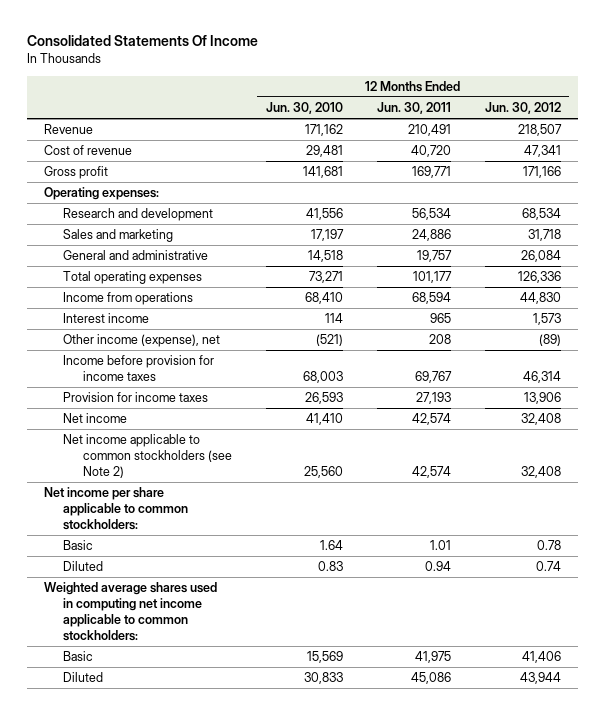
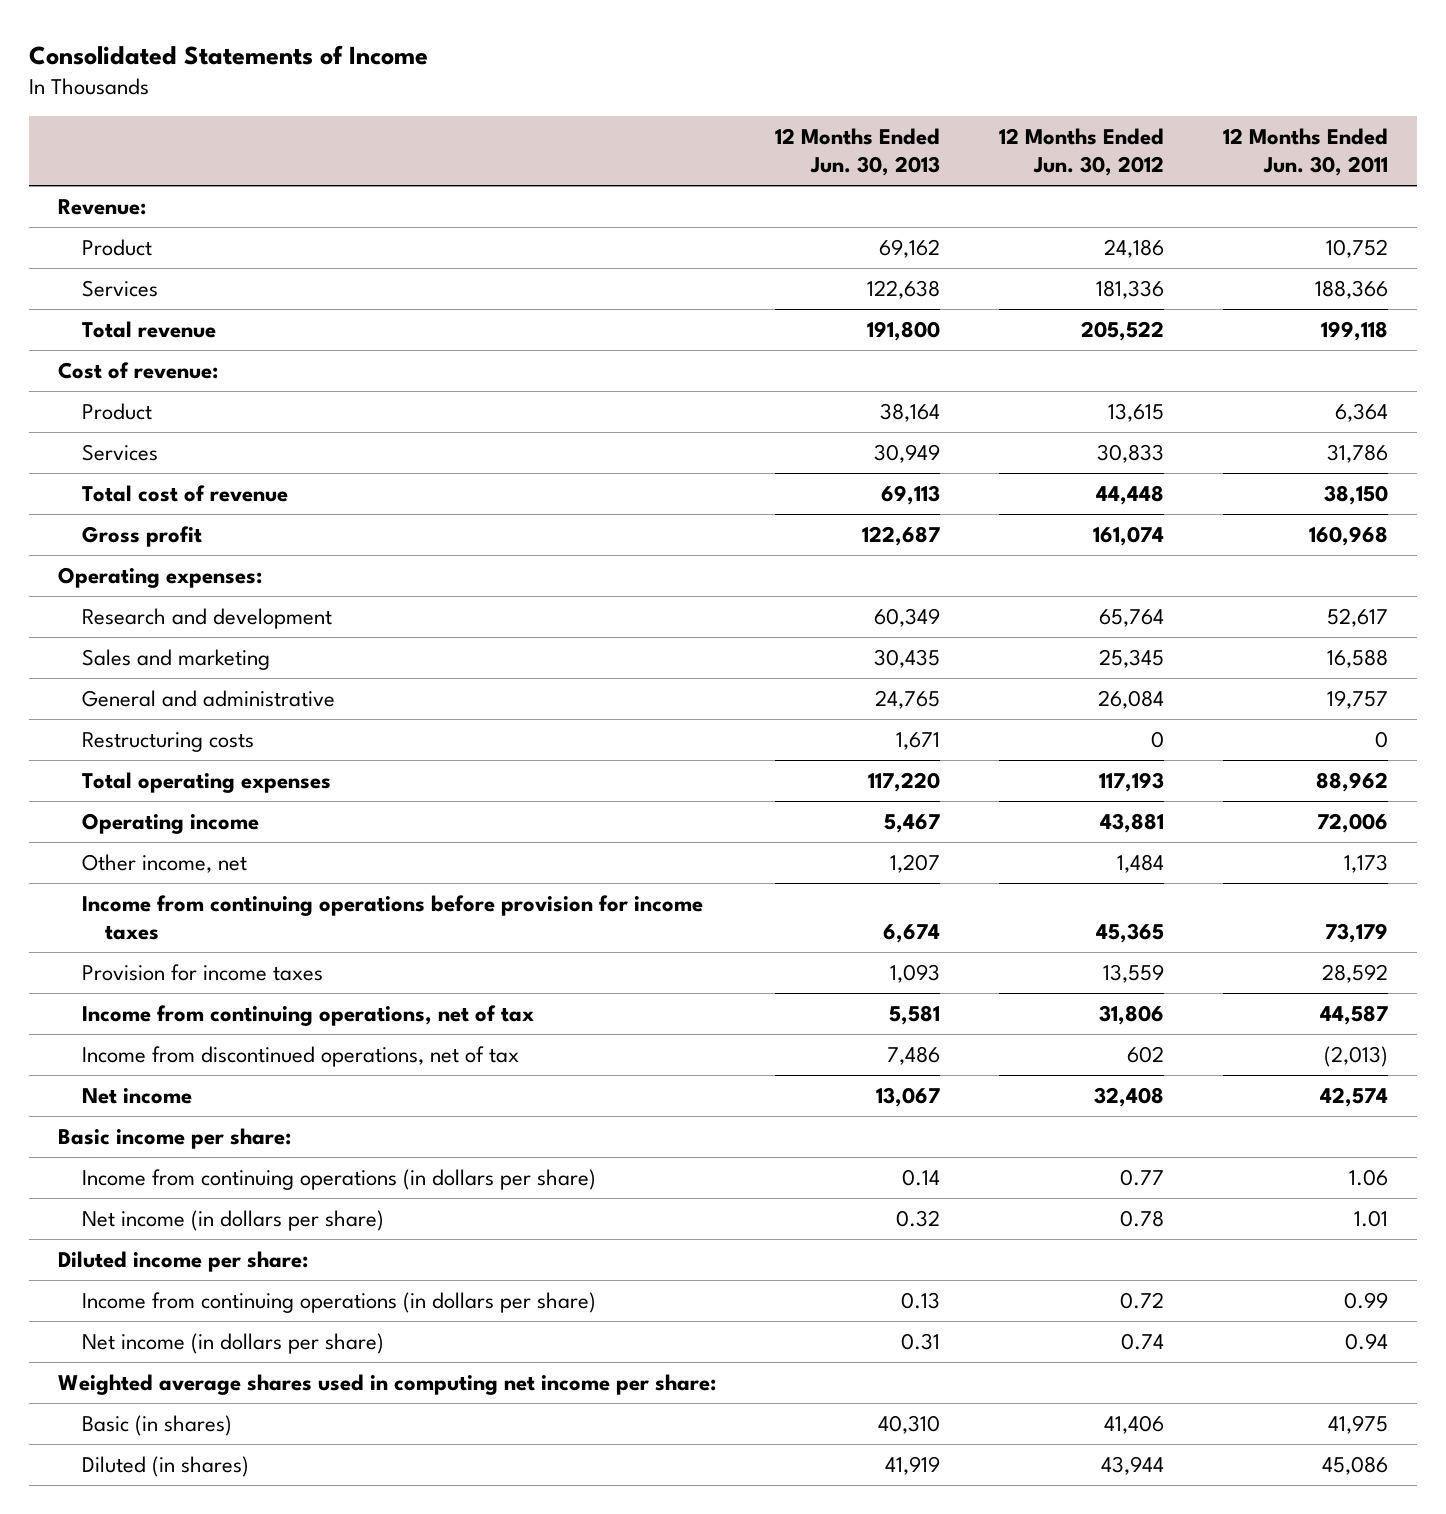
[27,35,259,47] Consolidated Statements Of Income -> [28,44,428,65] Consolidated Statements of Income
[265,101,343,114] Jun. 30, 2010 -> none
none -> [775,128,941,176] 12 Months Ended Jun. 30, 2013
none -> [58,199,147,216] Revenue:
none -> [81,239,152,257] Product
none -> [81,280,158,298] Services
[44,124,94,135] Revenue -> [81,321,216,339] Total revenue
[407,124,451,137] 210,491 -> [1321,321,1389,342] 199,118
[517,124,562,137] 218,507 -> [1081,321,1165,342] 205,522
none -> [58,362,219,380] Cost of revenue:
none -> [81,403,152,421] Product
none -> [81,444,158,462] Services
[44,145,133,156] Cost of revenue -> [81,485,288,503] Total cost of revenue
[410,145,451,158] 40,720 -> [1324,485,1389,506] 38,150
[523,145,561,158] 47,341 -> [1096,485,1165,506] 44,448
[411,166,451,179] 169,771 -> [1309,526,1389,547] 160,968
[522,166,561,179] 171,166 -> [1093,526,1165,547] 161,074
[411,208,451,221] 56,534 -> [1327,608,1389,628] 52,617
[521,208,561,221] 68,534 -> [1099,609,1165,628] 65,764
[411,229,451,242] 24,886 -> [1327,649,1389,669] 16,588
[527,229,561,242] 31,718 -> [1099,649,1165,669] 25,345
[63,313,150,324] Interest income -> none
none -> [81,732,254,753] Restructuring costs
[412,271,452,284] 101,177 -> [1316,772,1389,793] 88,962
[517,271,561,284] 126,336 -> [1099,772,1165,793] 117,193
[63,292,194,306] Income from operations -> [81,813,259,835] Operating income
[411,292,451,305] 68,594 -> [1317,813,1389,834] 72,006
[519,292,561,305] 44,830 -> [1100,813,1165,834] 43,881
[63,334,221,348] Other income (expense), net -> [81,854,247,874] Other income, net
[428,334,451,345] 208 -> [1344,854,1389,874] 1,173
[538,334,561,347] (89) -> [1117,854,1165,874] 1,484
[63,355,215,382] Income before provision for income taxes -> [81,895,703,940] Income from continuing operations before provision for income taxes
[414,371,452,384] 69,767 -> [1325,922,1389,943] 73,179
[522,371,561,384] 46,314 -> [1096,922,1165,943] 45,365
[415,392,451,405] 27,193 -> [1322,964,1389,984] 28,592
[523,392,561,405] 13,906 -> [1103,964,1165,984] 13,559
none -> [81,1005,534,1027] Income from continuing operations, net of tax
none -> [81,1046,519,1068] Income from discontinued operations, net of tax
[63,434,232,479] Net income applicable to common stockholders (see Note 2) -> none
[44,487,189,531] Net income per share applicable to common stockholders: -> none
none -> [58,1128,292,1150] Basic income per share:
none -> [81,1169,596,1191] Income from continuing operations (in dollars per share)
[63,540,94,551] Basic -> [81,1210,384,1232] Net income (in dollars per share)
none -> [58,1251,309,1273] Diluted income per share:
none -> [81,1292,596,1314] Income from continuing operations (in dollars per share)
[63,561,104,572] Diluted -> [81,1333,384,1355] Net income (in dollars per share)
[44,582,218,642] Weighted average shares used in computing net income applicable to common stockholders: -> [58,1374,717,1396] Weighted average shares used in computing net income per share:
[63,651,94,662] Basic -> [81,1415,232,1437] Basic (in shares)
[63,672,104,683] Diluted -> [81,1456,249,1478] Diluted (in shares)

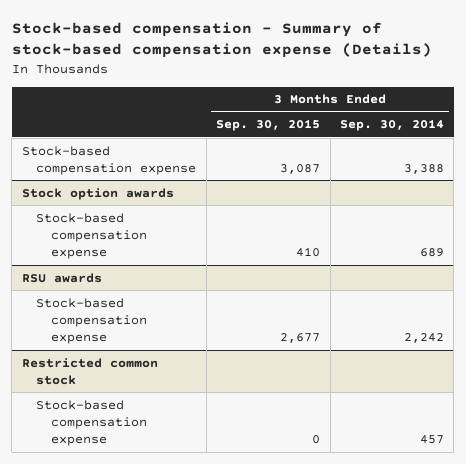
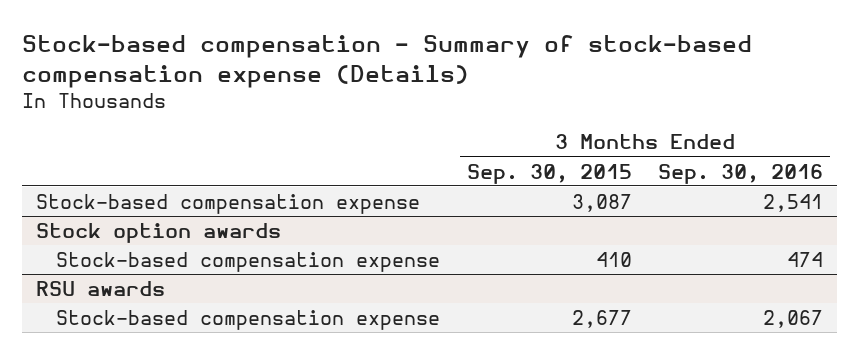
[339,119,444,132] Sep. 30, 2014 -> none
none -> [658,163,824,184] Sep. 30, 2016
[21,357,158,385] Restricted common stock -> none
[36,399,147,447] Stock-based compensation expense -> none

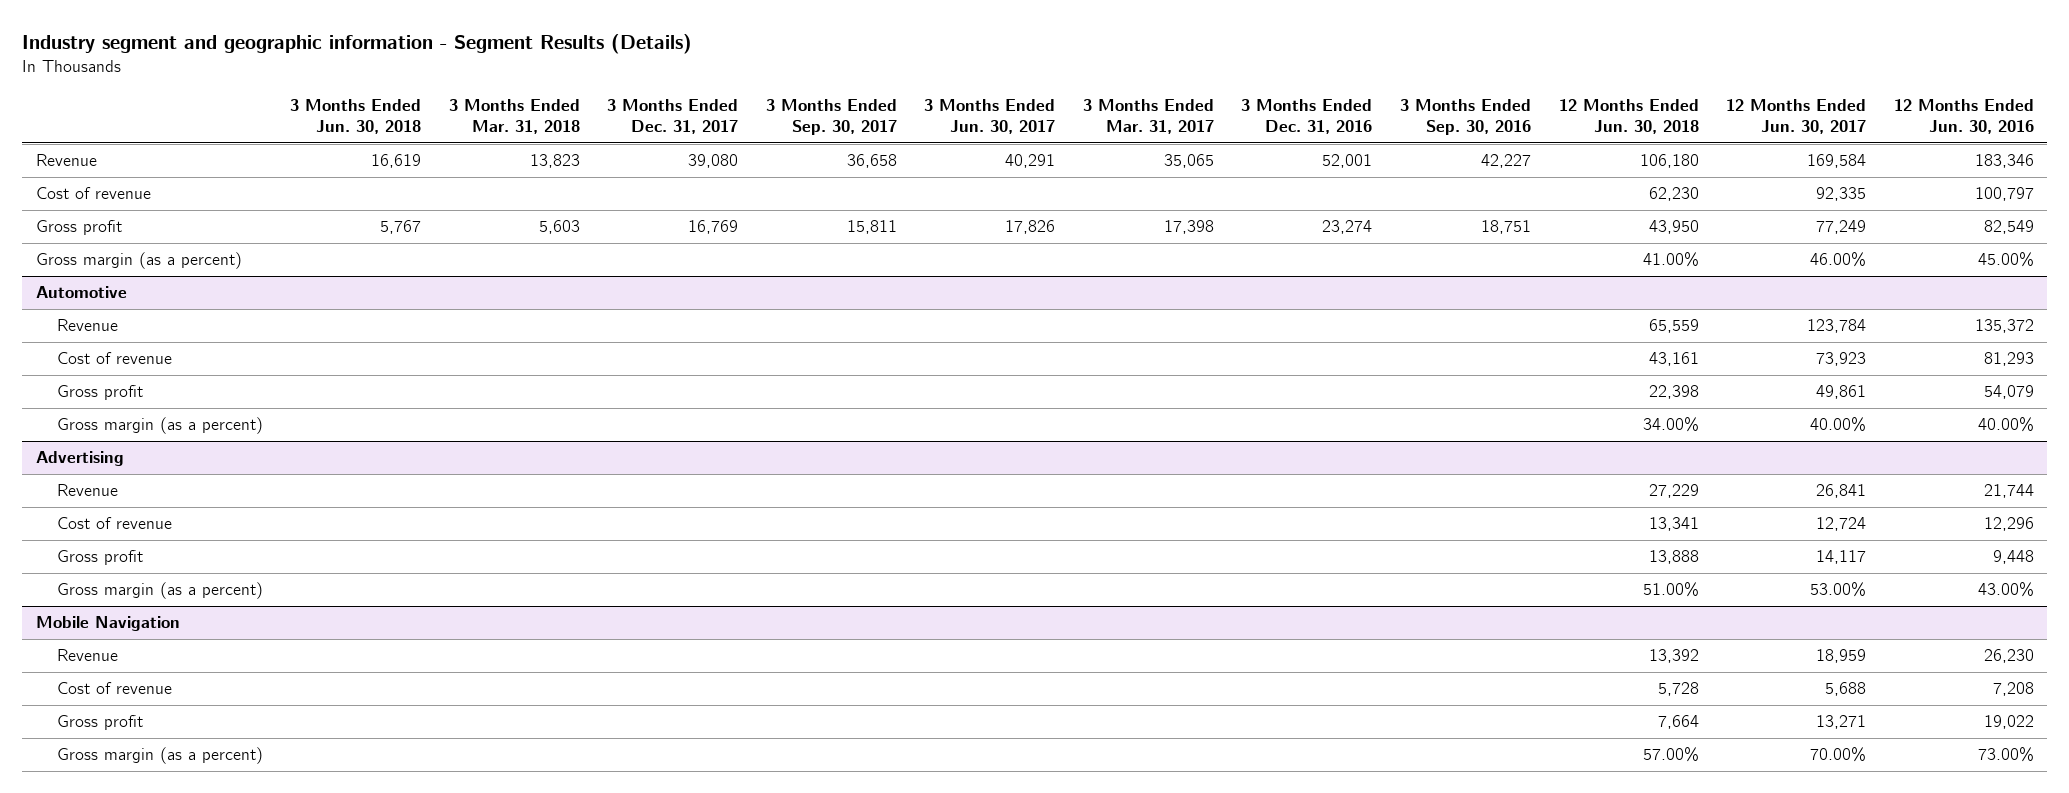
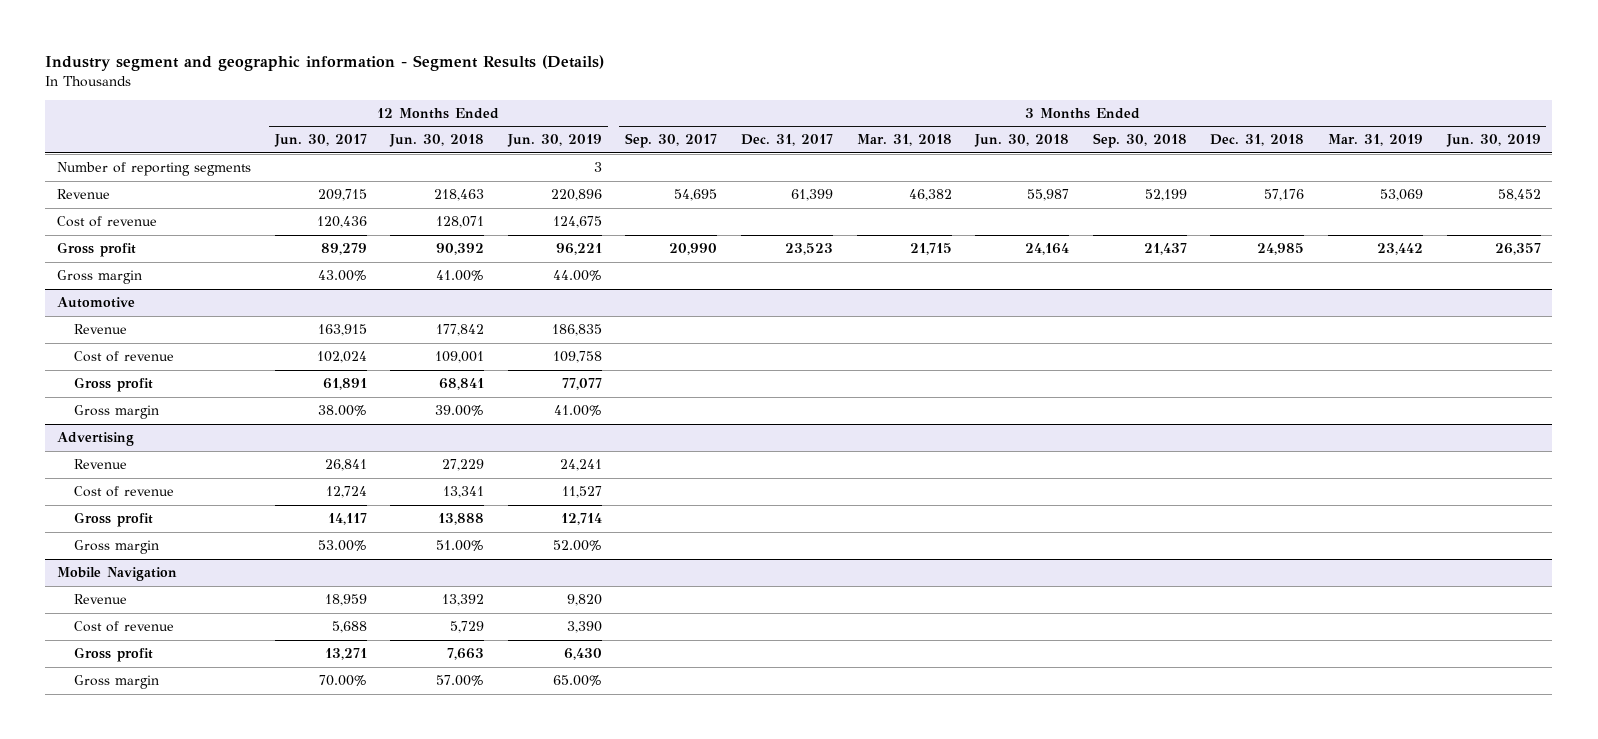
[924,99,1056,135] 3 Months Ended Jun. 30, 2017 -> none
[1082,99,1214,135] 3 Months Ended Mar. 31, 2017 -> none
[1241,99,1373,135] 3 Months Ended Dec. 31, 2016 -> none
[1400,99,1532,136] 3 Months Ended Sep. 30, 2016 -> none
[1893,99,2034,135] 12 Months Ended Jun. 30, 2016 -> none
none -> [506,134,602,148] Jun. 30, 2019
none -> [1092,133,1187,149] Sep. 30, 2018
none -> [1210,134,1305,147] Dec. 31, 2018
none -> [1327,134,1423,147] Mar. 31, 2019
none -> [1445,134,1541,148] Jun. 30, 2019
none -> [56,162,251,177] Number of reporting segments
[371,154,422,169] 16,619 -> [1027,189,1070,202] 55,987
[529,154,580,169] 13,823 -> [908,189,952,202] 46,382
[688,154,739,169] 39,080 -> [790,189,833,202] 61,399
[846,154,897,169] 36,658 -> [674,189,718,202] 54,695
[1639,154,1699,169] 106,180 -> [434,189,485,202] 218,463
[1807,154,1867,169] 169,584 -> [317,189,367,202] 209,715
[1648,187,1699,202] 62,230 -> [436,216,485,229] 128,071
[1816,187,1867,202] 92,335 -> [316,216,367,229] 120,436
[380,220,422,235] 5,767 -> [1025,243,1070,256] 24,164
[538,220,580,235] 5,603 -> [909,243,952,256] 21,715
[688,220,739,235] 16,769 -> [784,243,833,256] 23,523
[846,220,897,235] 15,811 -> [669,243,718,256] 20,990
[1648,220,1699,235] 43,950 -> [436,243,485,256] 90,392
[1816,220,1867,235] 77,249 -> [320,243,367,256] 89,279
[35,252,242,270] Gross margin (as a percent) -> [56,270,142,285] Gross margin
[1810,252,1867,268] 46.00% -> [317,270,367,282] 43.00%
[1648,319,1699,334] 65,559 -> [436,324,485,337] 177,842
[1807,319,1867,334] 123,784 -> [317,324,367,337] 163,915
[1648,352,1699,367] 43,161 -> [435,351,485,364] 109,001
[1816,352,1867,367] 73,923 -> [316,351,367,364] 102,024
[1648,385,1699,400] 22,398 -> [439,378,485,391] 68,841
[1816,385,1867,400] 49,861 -> [322,378,367,391] 61,891
[56,417,263,435] Gross margin (as a percent) -> [74,405,160,420] Gross margin
[1642,417,1699,433] 34.00% -> [435,405,485,417] 39.00%
[1810,417,1867,433] 40.00% -> [317,405,367,417] 38.00%
[56,582,263,600] Gross margin (as a percent) -> [74,540,160,555] Gross margin
[1657,682,1699,697] 5,728 -> [450,621,485,634] 5,729
[1657,715,1699,730] 7,664 -> [447,648,485,661] 7,663
[56,747,263,765] Gross margin (as a percent) -> [74,675,160,690] Gross margin

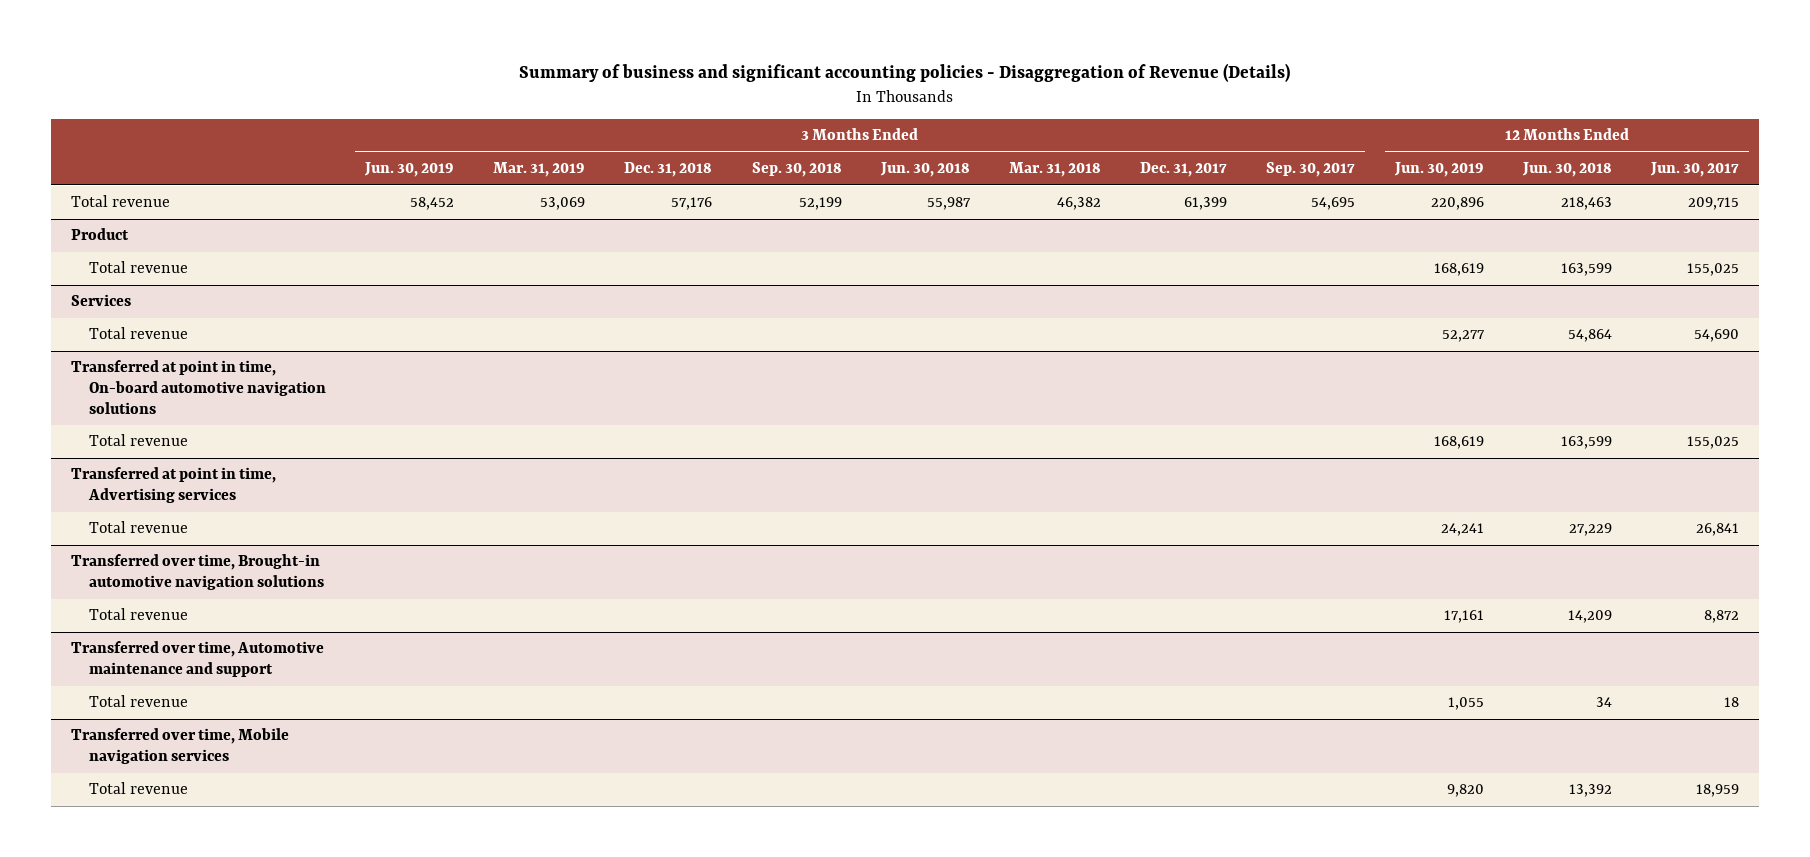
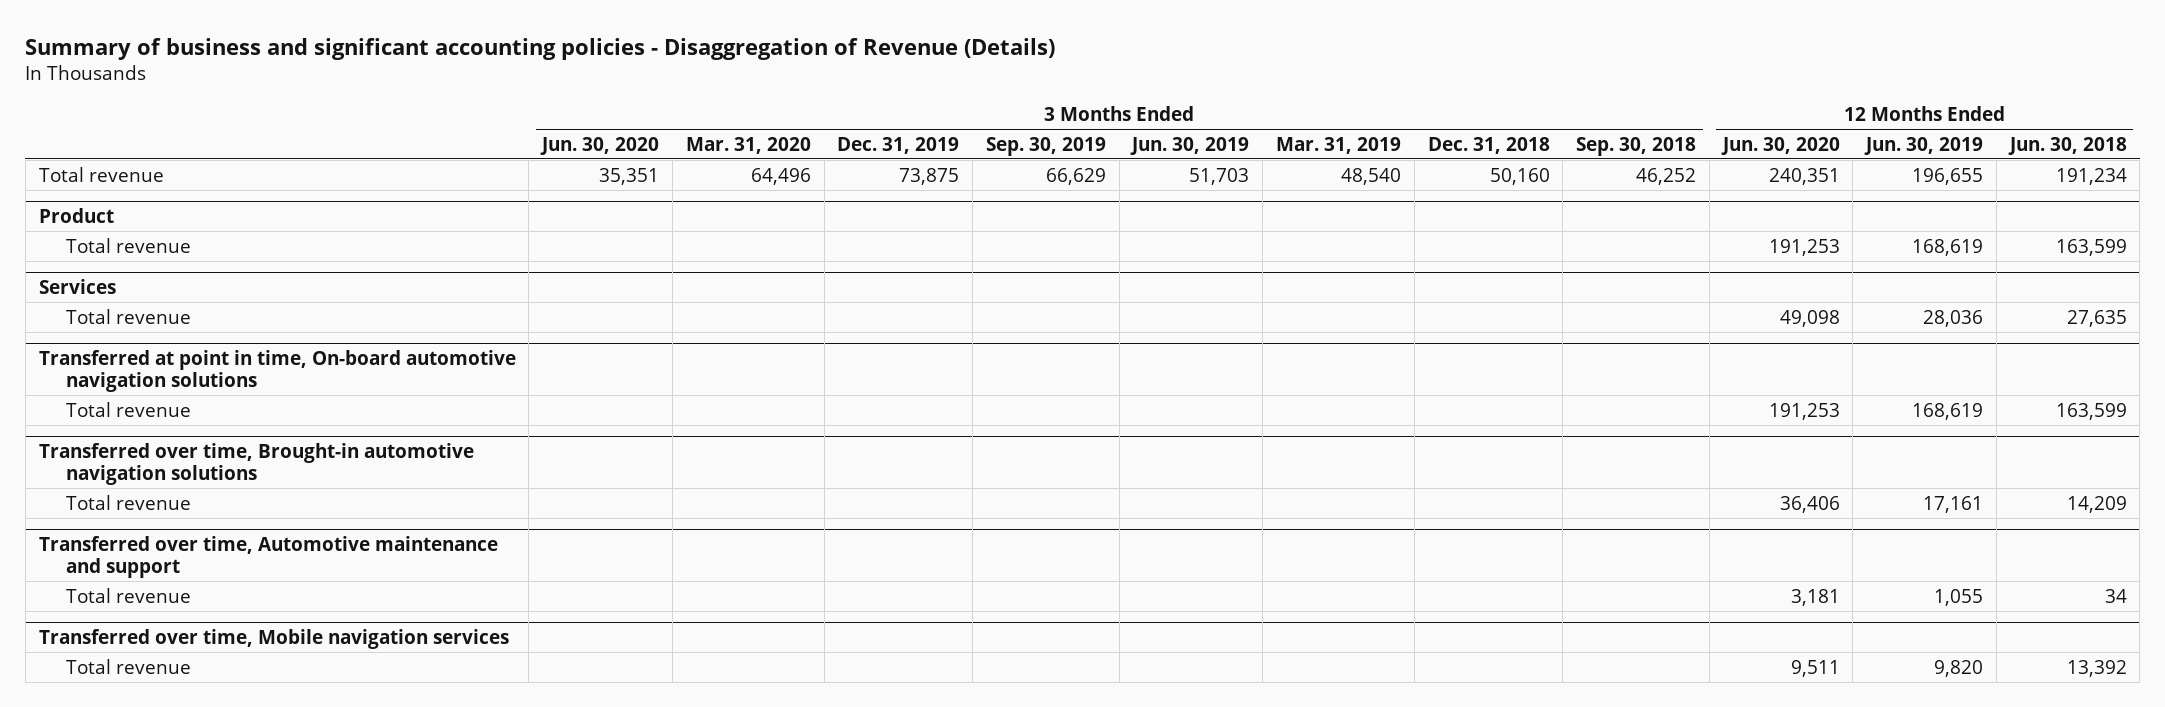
[879,162,970,178] Jun. 30, 2018 -> none
[1009,162,1102,178] Mar. 31, 2018 -> none
[1140,162,1228,178] Dec. 31, 2017 -> none
[1266,162,1356,178] Sep. 30, 2017 -> none
[1650,162,1740,178] Jun. 30, 2017 -> none
none -> [540,136,660,155] Jun. 30, 2020
none -> [685,136,811,154] Mar. 31, 2020
none -> [837,136,960,154] Dec. 31, 2019
none -> [985,136,1106,156] Sep. 30, 2019
none -> [1720,136,1840,155] Jun. 30, 2020
[409,197,454,211] 58,452 -> [1189,167,1250,185] 51,703
[540,197,586,211] 53,069 -> [1340,167,1401,185] 48,540
[671,197,713,211] 57,176 -> [1489,167,1550,185] 50,160
[798,197,842,211] 52,199 -> [1636,167,1697,185] 46,252
[1430,197,1484,211] 220,896 -> [1912,167,1984,185] 196,655
[1560,197,1612,211] 218,463 -> [2055,167,2127,185] 191,234
[1441,330,1485,343] 52,277 -> [1923,309,1984,327] 28,036
[1567,329,1612,343] 54,864 -> [2066,309,2127,327] 27,635
[70,467,276,504] Transferred at point in time, Advertising services -> none
[88,521,188,534] Total revenue -> none

